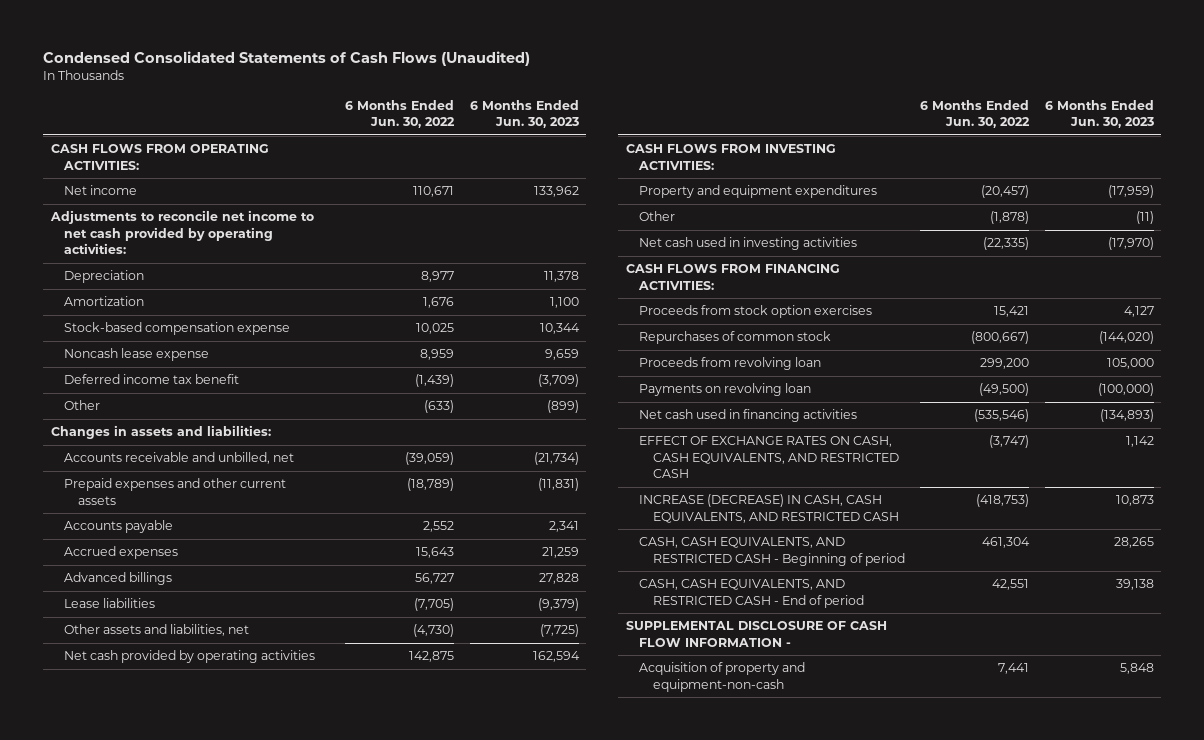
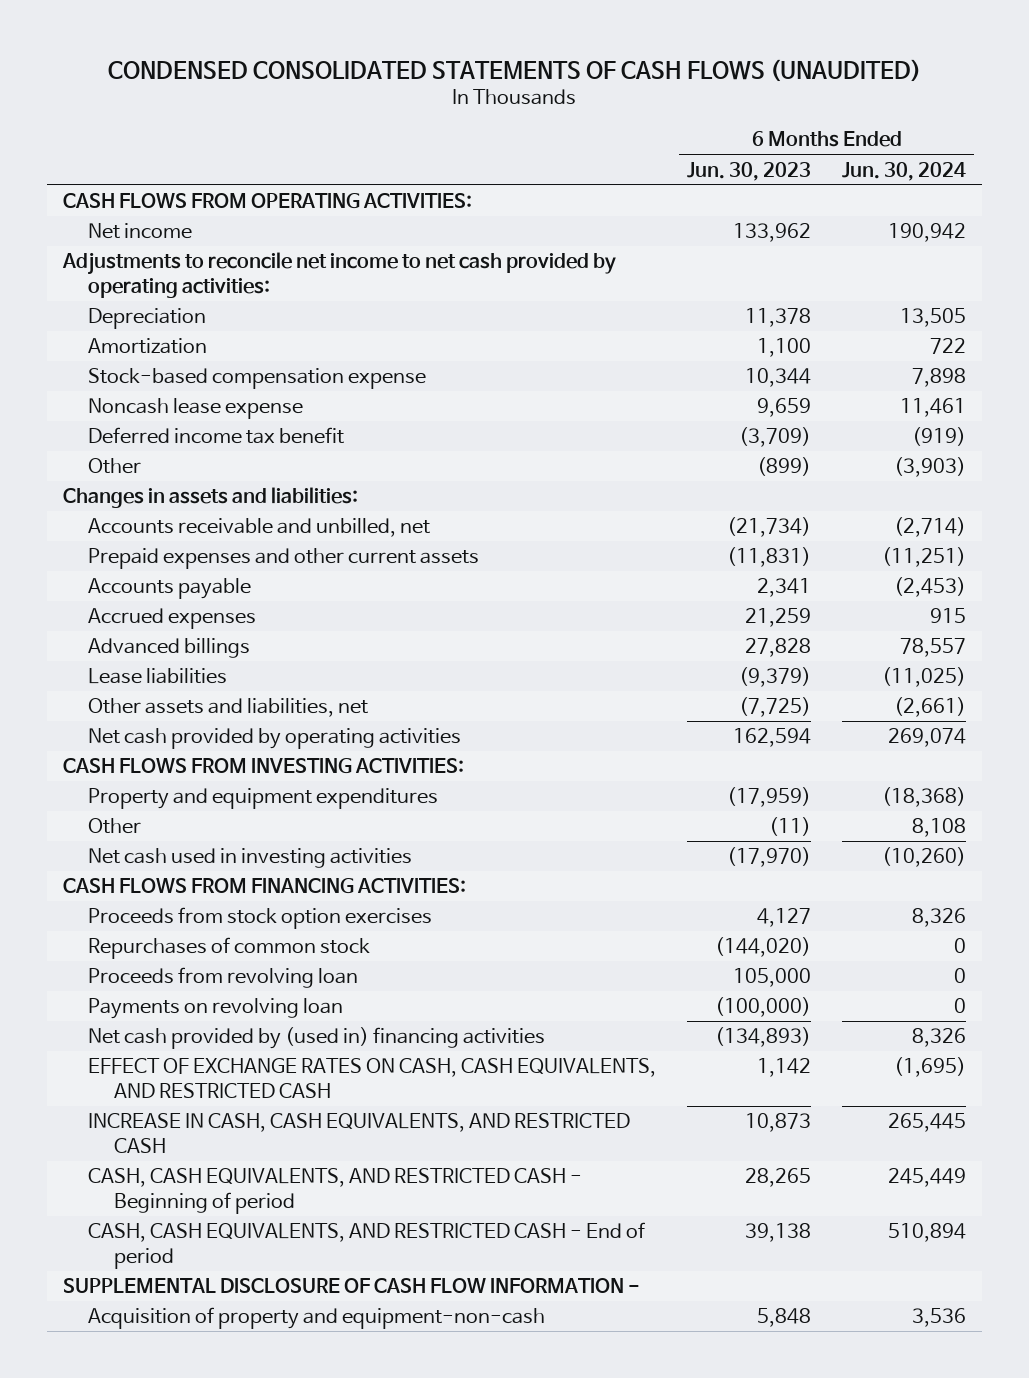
[42,50,530,66] Condensed Consolidated Statements of Cash Flows (Unaudited) -> [108,58,922,82] CONDENSED CONSOLIDATED STATEMENTS OF CASH FLOWS (UNAUDITED)
[345,99,456,129] 6 Months Ended Jun. 30, 2022 -> none
none -> [842,161,967,181] Jun. 30, 2024
[639,409,858,423] Net cash used in financing activities -> [88,1027,546,1050] Net cash provided by (used in) financing activities
[639,494,900,523] INCREASE (DECREASE) IN CASH, CASH EQUIVALENTS, AND RESTRICTED CASH -> [88,1113,631,1153] INCREASE IN CASH, CASH EQUIVALENTS, AND RESTRICTED CASH

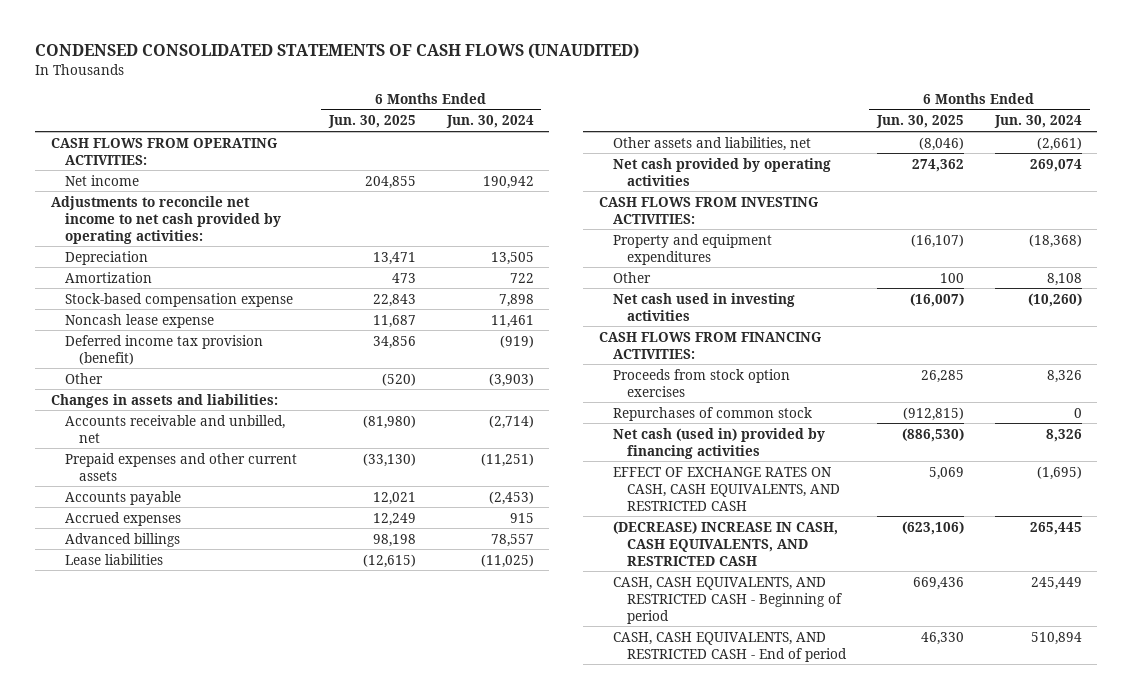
[687,161,812,181] Jun. 30, 2023 -> none
none -> [327,115,416,129] Jun. 30, 2025
[88,427,345,445] Deferred income tax benefit -> [64,334,263,365] Deferred income tax provision (benefit)
[88,967,359,989] Proceeds from revolving loan -> none
[88,998,344,1020] Payments on revolving loan -> none
[88,1027,546,1050] Net cash provided by (used in) financing activities -> [612,427,825,459] Net cash (used in) provided by financing activities
[88,1113,631,1153] INCREASE IN CASH, CASH EQUIVALENTS, AND RESTRICTED CASH -> [612,520,838,566] (DECREASE) INCREASE IN CASH, CASH EQUIVALENTS, AND RESTRICTED CASH
[62,1278,640,1294] SUPPLEMENTAL DISCLOSURE OF CASH FLOW INFORMATION - -> none
[88,1307,546,1330] Acquisition of property and equipment-non-cash -> none

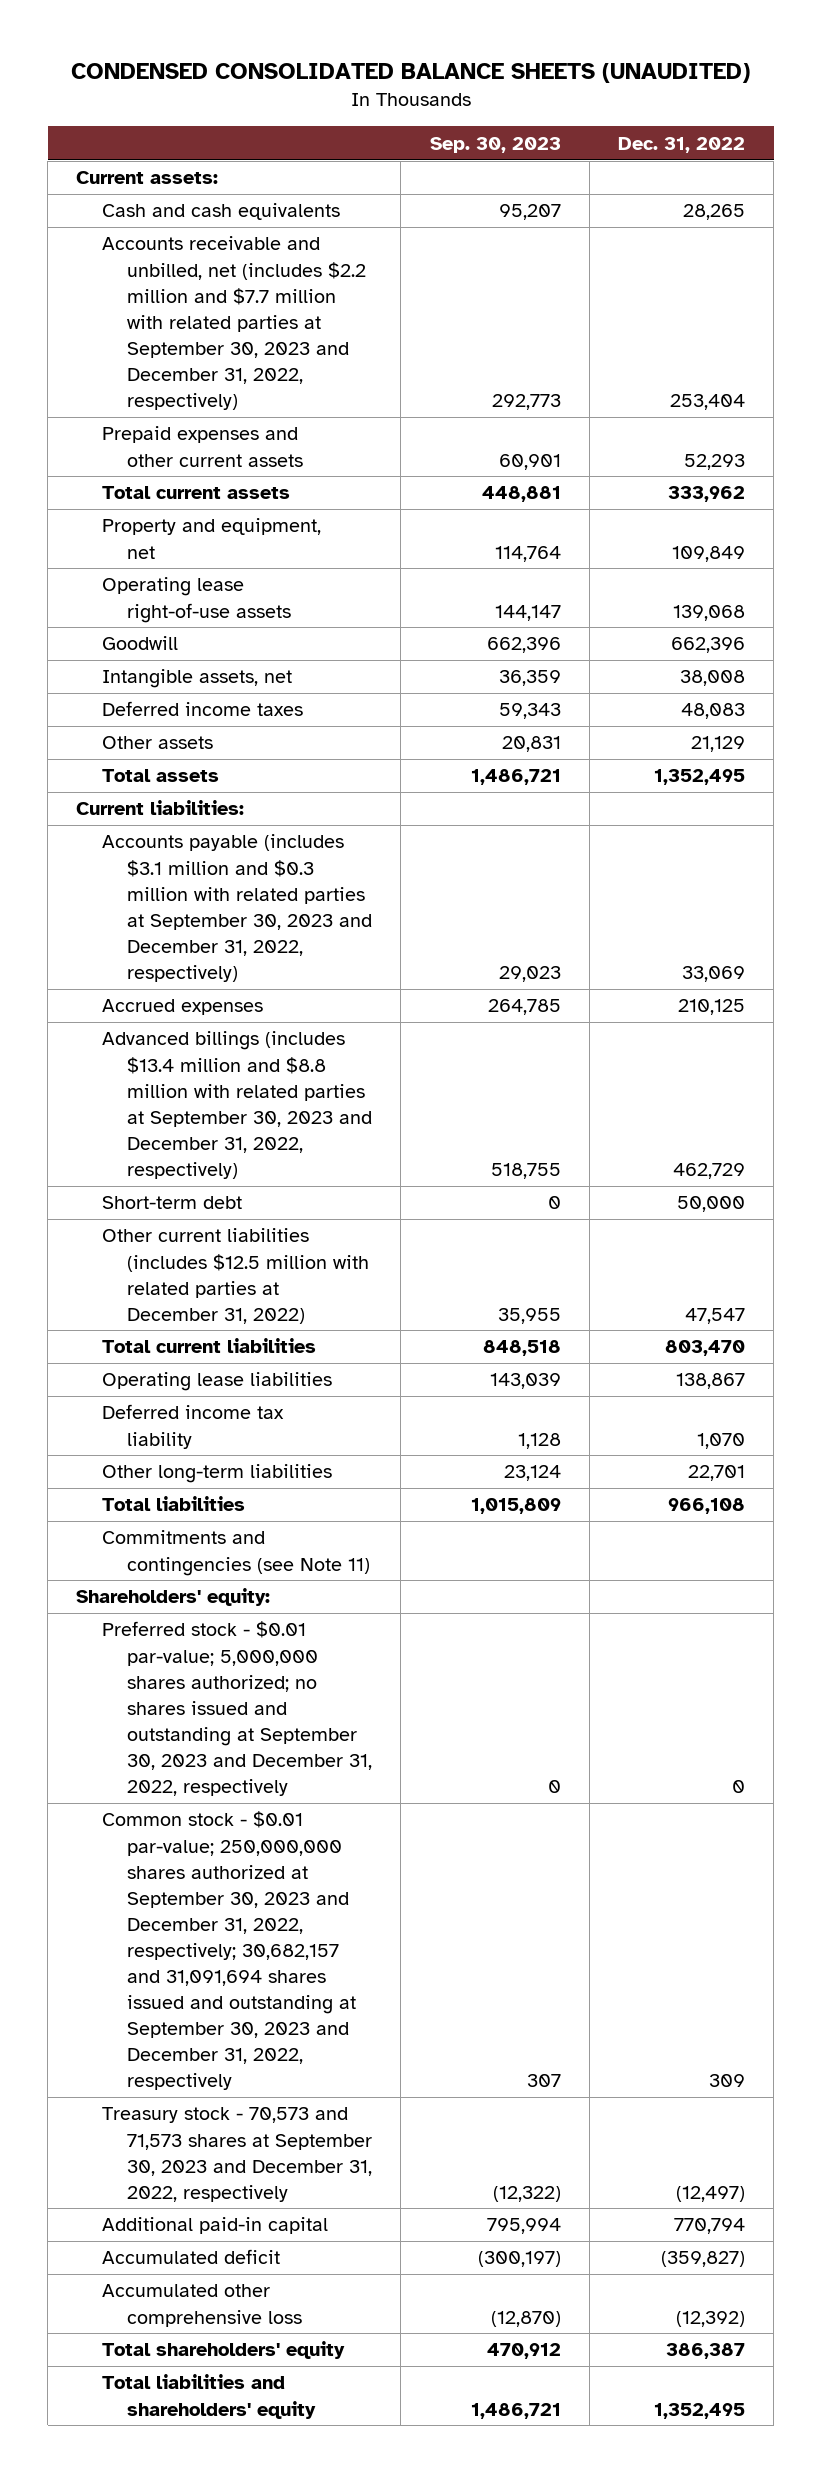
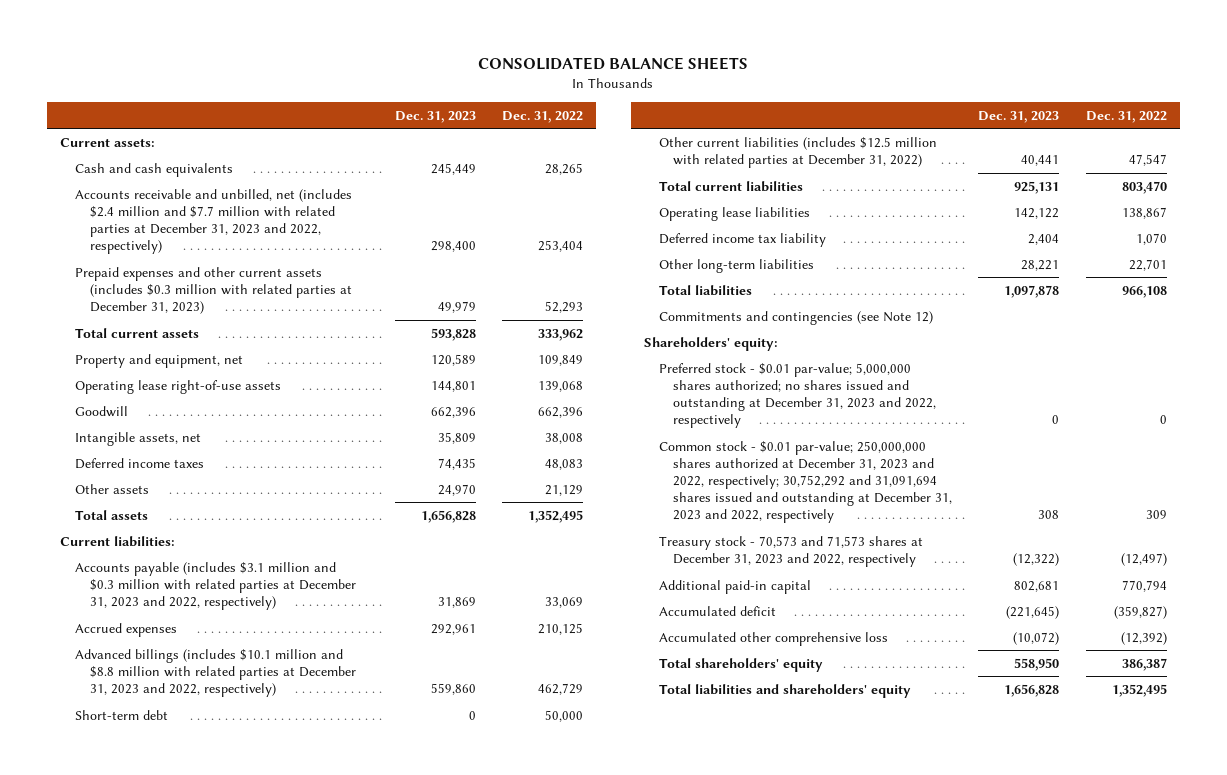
[70,62,750,83] CONDENSED CONSOLIDATED BALANCE SHEETS (UNAUDITED) -> [478,56,749,70] CONSOLIDATED BALANCE SHEETS
[429,136,561,153] Sep. 30, 2023 -> none
none -> [394,110,476,123] Dec. 31, 2023
[101,236,367,410] Accounts receivable and unbilled, net (includes $2.2 million and $7.7 million with related parties at September 30, 2023 and December 31, 2022, respectively) -> [74,188,352,254] Accounts receivable and unbilled, net (includes $2.4 million and $7.7 million with related parties at December 31, 2023 and 2022, respectively)
[101,426,304,467] Prepaid expenses and other current assets -> [74,266,352,314] Prepaid expenses and other current assets (includes $0.3 million with related parties at December 31, 2023)
[101,834,373,982] Accounts payable (includes $3.1 million and $0.3 million with related parties at September 30, 2023 and December 31, 2022, respectively) -> [74,561,356,610] Accounts payable (includes $3.1 million and $0.3 million with related parties at December 31, 2023 and 2022, respectively)
[101,1031,373,1179] Advanced billings (includes $13.4 million and $8.8 million with related parties at September 30, 2023 and December 31, 2022, respectively) -> [74,648,356,697] Advanced billings (includes $10.1 million and $8.8 million with related parties at December 31, 2023 and 2022, respectively)
[101,1530,371,1576] Commitments and contingencies (see Note 11) -> [658,310,933,325] Commitments and contingencies (see Note 12)
[101,1621,373,1796] Preferred stock - $0.01 par-value; 5,000,000 shares authorized; no shares issued and outstanding at September 30, 2023 and December 31, 2022, respectively -> [658,362,937,428] Preferred stock - $0.01 par-value; 5,000,000 shares authorized; no shares issued and outstanding at December 31, 2023 and 2022, respectively
[101,1811,357,2091] Common stock - $0.01 par-value; 250,000,000 shares authorized at September 30, 2023 and December 31, 2022, respectively; 30,682,157 and 31,091,694 shares issued and outstanding at September 30, 2023 and December 31, 2022, respectively -> [658,440,953,523] Common stock - $0.01 par-value; 250,000,000 shares authorized at December 31, 2023 and 2022, respectively; 30,752,292 and 31,091,694 shares issued and outstanding at December 31, 2023 and 2022, respectively
[101,2107,373,2202] Treasury stock - 70,573 and 71,573 shares at September 30, 2023 and December 31, 2022, respectively -> [658,535,923,567] Treasury stock - 70,573 and 71,573 shares at December 31, 2023 and 2022, respectively

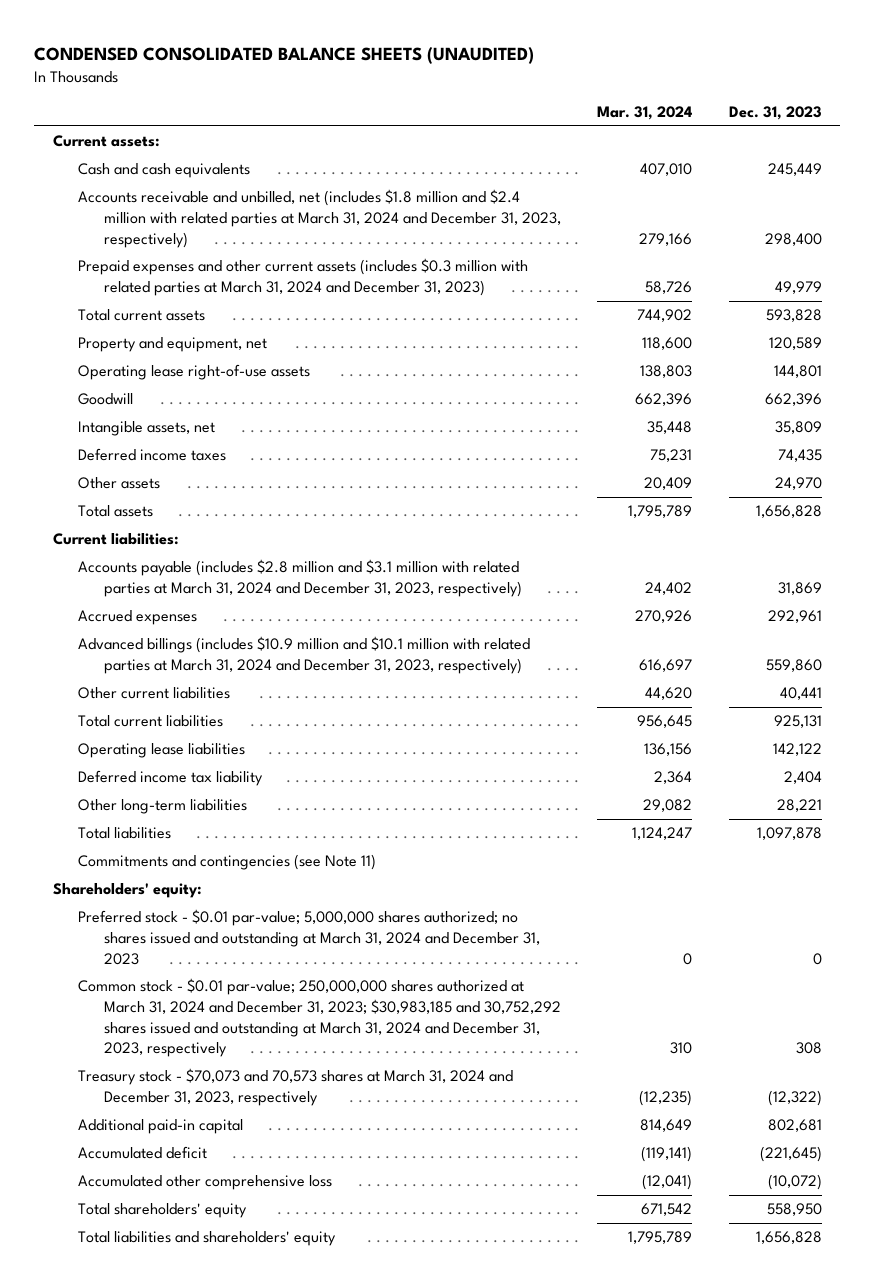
[478,56,749,70] CONSOLIDATED BALANCE SHEETS -> [34,46,535,64] CONDENSED CONSOLIDATED BALANCE SHEETS (UNAUDITED)
[501,110,583,123] Dec. 31, 2022 -> none
none -> [597,106,693,121] Mar. 31, 2024
[74,188,352,254] Accounts receivable and unbilled, net (includes $2.4 million and $7.7 million with related parties at December 31, 2023 and 2022, respectively) -> [78,189,561,248] Accounts receivable and unbilled, net (includes $1.8 million and $2.4 million with related parties at March 31, 2024 and December 31, 2023, respectively)
[74,266,352,314] Prepaid expenses and other current assets (includes $0.3 million with related parties at December 31, 2023) -> [78,258,529,297] Prepaid expenses and other current assets (includes $0.3 million with related parties at March 31, 2024 and December 31, 2023)
[74,561,356,610] Accounts payable (includes $3.1 million and $0.3 million with related parties at December 31, 2023 and 2022, respectively) -> [78,559,522,598] Accounts payable (includes $2.8 million and $3.1 million with related parties at March 31, 2024 and December 31, 2023, respectively)
[74,709,168,720] Short-term debt -> none
[74,648,356,697] Advanced billings (includes $10.1 million and $8.8 million with related parties at December 31, 2023 and 2022, respectively) -> [78,636,531,675] Advanced billings (includes $10.9 million and $10.1 million with related parties at March 31, 2024 and December 31, 2023, respectively)
[658,136,937,168] Other current liabilities (includes $12.5 million with related parties at December 31, 2022) -> [78,687,231,700] Other current liabilities
[658,310,933,325] Commitments and contingencies (see Note 12) -> [78,854,377,871] Commitments and contingencies (see Note 11)
[658,362,937,428] Preferred stock - $0.01 par-value; 5,000,000 shares authorized; no shares issued and outstanding at December 31, 2023 and 2022, respectively -> [78,909,540,965] Preferred stock - $0.01 par-value; 5,000,000 shares authorized; no shares issued and outstanding at March 31, 2024 and December 31, 2023
[658,440,953,523] Common stock - $0.01 par-value; 250,000,000 shares authorized at December 31, 2023 and 2022, respectively; 30,752,292 and 31,091,694 shares issued and outstanding at December 31, 2023 and 2022, respectively -> [78,978,561,1058] Common stock - $0.01 par-value; 250,000,000 shares authorized at March 31, 2024 and December 31, 2023; $30,983,185 and 30,752,292 shares issued and outstanding at March 31, 2024 and December 31, 2023, respectively
[658,535,923,567] Treasury stock - 70,573 and 71,573 shares at December 31, 2023 and 2022, respectively -> [78,1068,514,1107] Treasury stock - $70,073 and 70,573 shares at March 31, 2024 and December 31, 2023, respectively

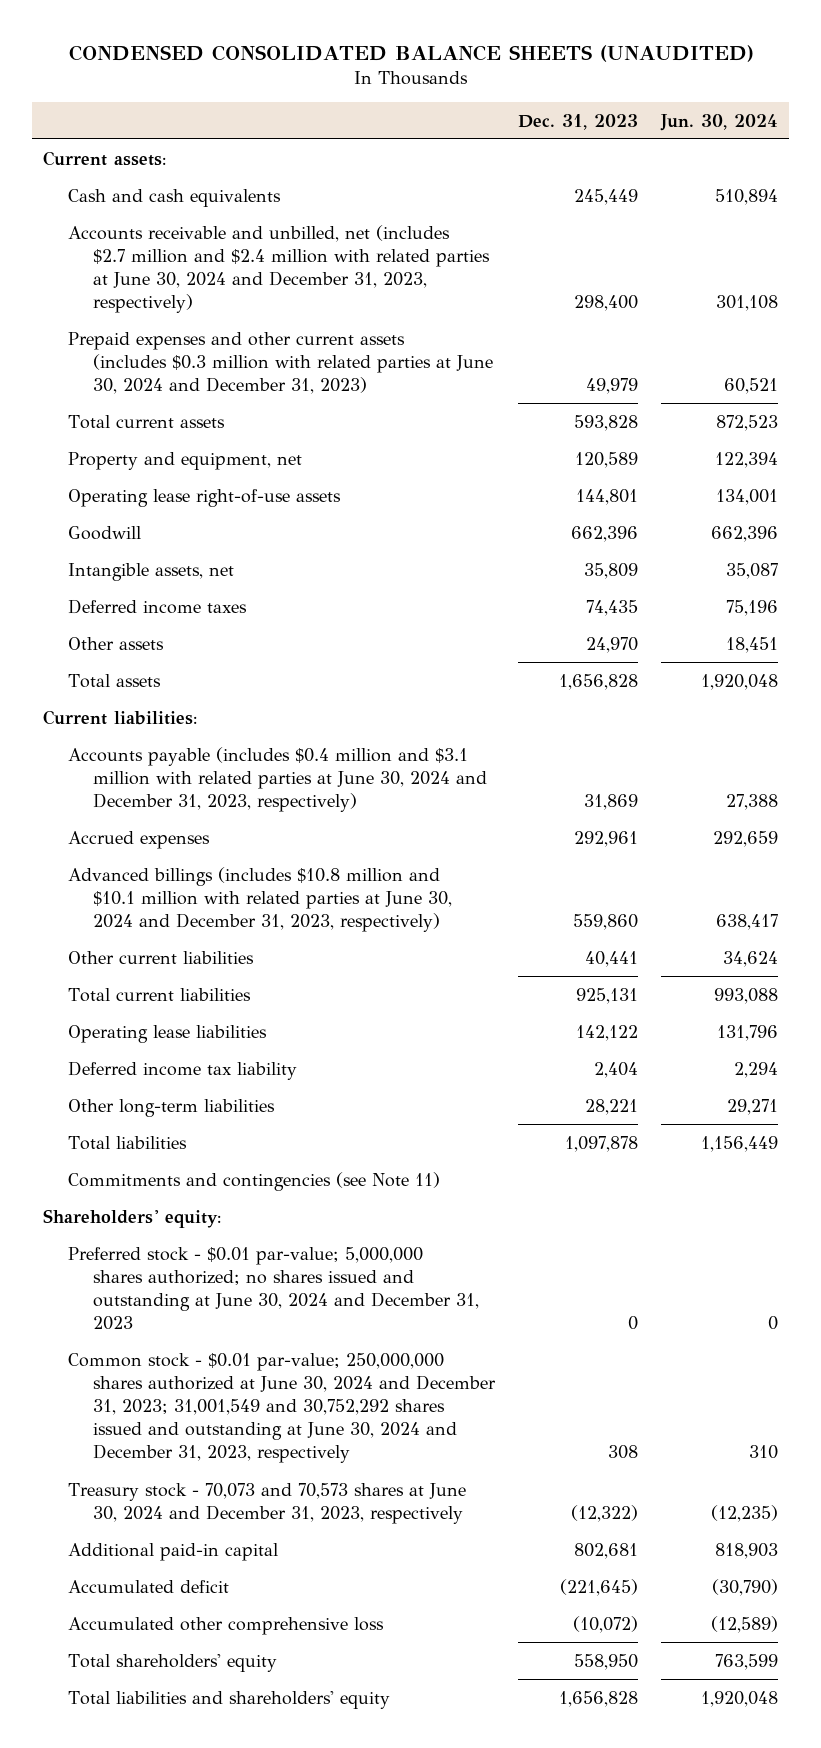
[597,106,693,121] Mar. 31, 2024 -> none
none -> [660,113,779,131] Jun. 30, 2024
[78,189,561,248] Accounts receivable and unbilled, net (includes $1.8 million and $2.4 million with related parties at March 31, 2024 and December 31, 2023, respectively) -> [68,224,491,314] Accounts receivable and unbilled, net (includes $2.7 million and $2.4 million with related parties at June 30, 2024 and December 31, 2023, respectively)
[78,258,529,297] Prepaid expenses and other current assets (includes $0.3 million with related parties at March 31, 2024 and December 31, 2023) -> [68,331,494,395] Prepaid expenses and other current assets (includes $0.3 million with related parties at June 30, 2024 and December 31, 2023)
[78,559,522,598] Accounts payable (includes $2.8 million and $3.1 million with related parties at March 31, 2024 and December 31, 2023, respectively) -> [68,746,488,813] Accounts payable (includes $0.4 million and $3.1 million with related parties at June 30, 2024 and December 31, 2023, respectively)
[78,636,531,675] Advanced billings (includes $10.9 million and $10.1 million with related parties at March 31, 2024 and December 31, 2023, respectively) -> [68,866,453,933] Advanced billings (includes $10.8 million and $10.1 million with related parties at June 30, 2024 and December 31, 2023, respectively)
[78,909,540,965] Preferred stock - $0.01 par-value; 5,000,000 shares authorized; no shares issued and outstanding at March 31, 2024 and December 31, 2023 -> [68,1246,480,1331] Preferred stock - $0.01 par-value; 5,000,000 shares authorized; no shares issued and outstanding at June 30, 2024 and December 31, 2023
[78,978,561,1058] Common stock - $0.01 par-value; 250,000,000 shares authorized at March 31, 2024 and December 31, 2023; $30,983,185 and 30,752,292 shares issued and outstanding at March 31, 2024 and December 31, 2023, respectively -> [68,1352,497,1464] Common stock - $0.01 par-value; 250,000,000 shares authorized at June 30, 2024 and December 31, 2023; 31,001,549 and 30,752,292 shares issued and outstanding at June 30, 2024 and December 31, 2023, respectively
[78,1068,514,1107] Treasury stock - $70,073 and 70,573 shares at March 31, 2024 and December 31, 2023, respectively -> [68,1482,467,1524] Treasury stock - 70,073 and 70,573 shares at June 30, 2024 and December 31, 2023, respectively

